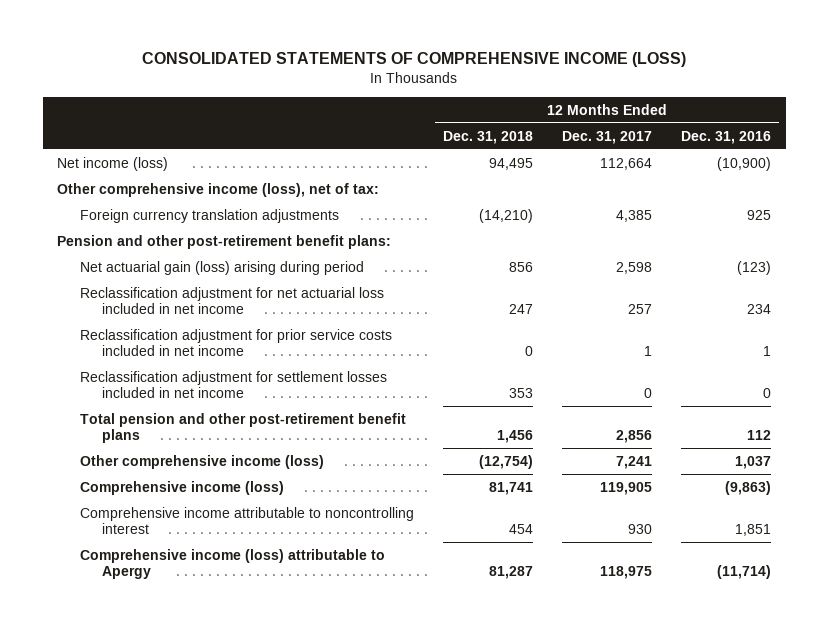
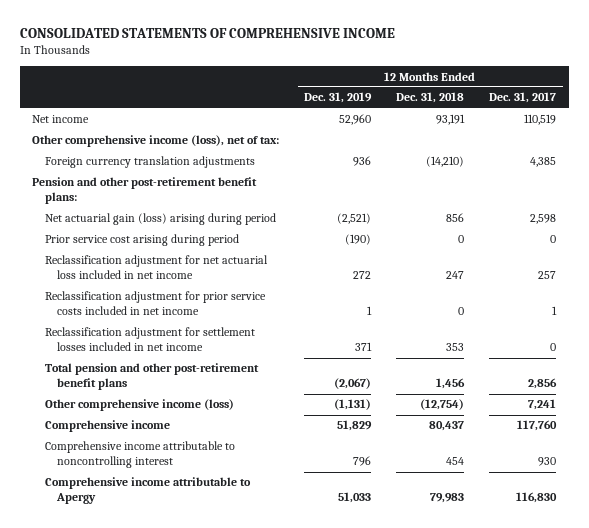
[142,52,687,68] CONSOLIDATED STATEMENTS OF COMPREHENSIVE INCOME (LOSS) -> [19,28,395,39] CONSOLIDATED STATEMENTS OF COMPREHENSIVE INCOME
[681,130,772,144] Dec. 31, 2016 -> none
none -> [304,92,373,104] Dec. 31, 2019
[57,156,169,171] Net income (loss) -> [32,115,90,124] Net income
[488,157,533,170] 94,495 -> [436,114,466,126] 93,191
[600,157,653,170] 112,664 -> [524,114,557,126] 110,519
none -> [44,234,239,247] Prior service cost arising during period
[79,480,284,495] Comprehensive income (loss) -> [44,420,170,433] Comprehensive income
[488,481,533,495] 81,741 -> [429,421,465,432] 80,437
[600,481,653,495] 119,905 -> [517,420,558,432] 117,760
[79,548,385,579] Comprehensive income (loss) attributable to Apergy -> [44,477,251,505] Comprehensive income attributable to Apergy
[488,565,533,579] 81,287 -> [430,493,465,504] 79,983
[600,565,653,579] 118,975 -> [516,492,558,504] 116,830

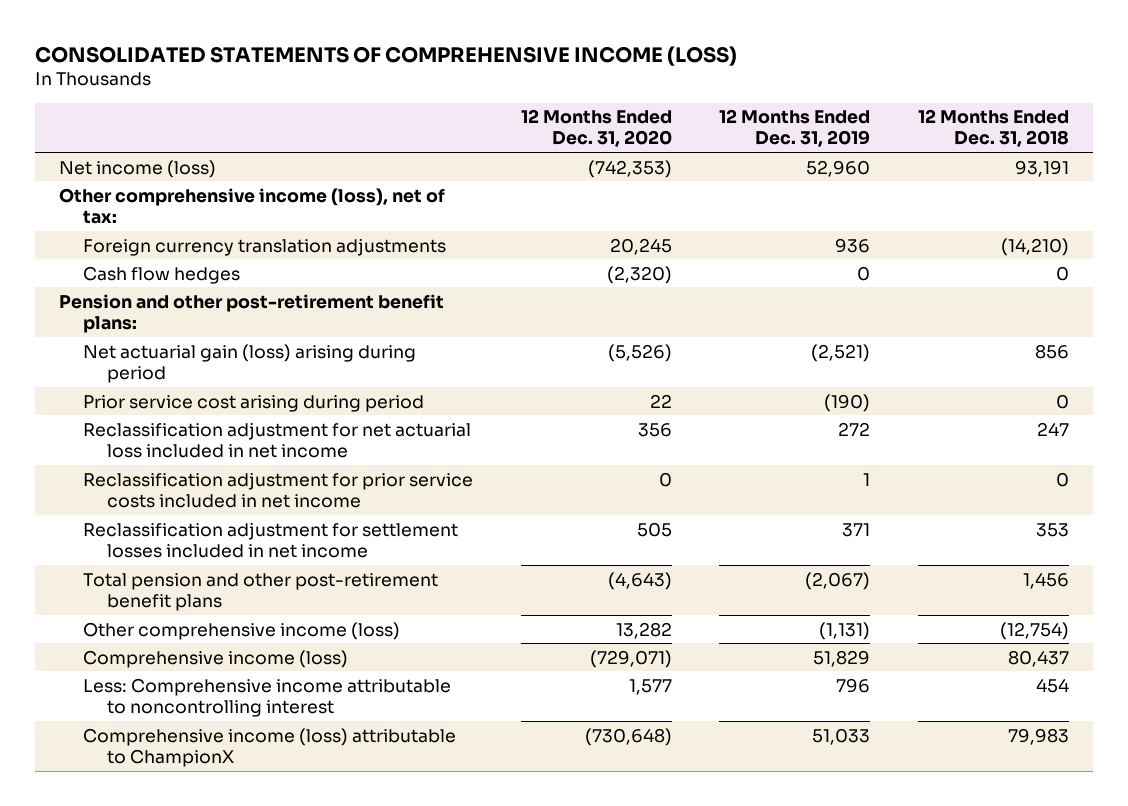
[19,28,395,39] CONSOLIDATED STATEMENTS OF COMPREHENSIVE INCOME -> [35,45,738,66] CONSOLIDATED STATEMENTS OF COMPREHENSIVE INCOME (LOSS)
[489,92,557,104] Dec. 31, 2017 -> none
none -> [520,109,672,148] 12 Months Ended Dec. 31, 2020
[32,115,90,124] Net income -> [58,159,216,178] Net income (loss)
none -> [82,265,240,284] Cash flow hedges
[44,420,170,433] Comprehensive income -> [82,649,348,668] Comprehensive income (loss)
[44,441,235,469] Comprehensive income attributable to noncontrolling interest -> [82,677,451,717] Less: Comprehensive income attributable to noncontrolling interest
[44,477,251,505] Comprehensive income attributable to Apergy -> [82,727,456,767] Comprehensive income (loss) attributable to ChampionX

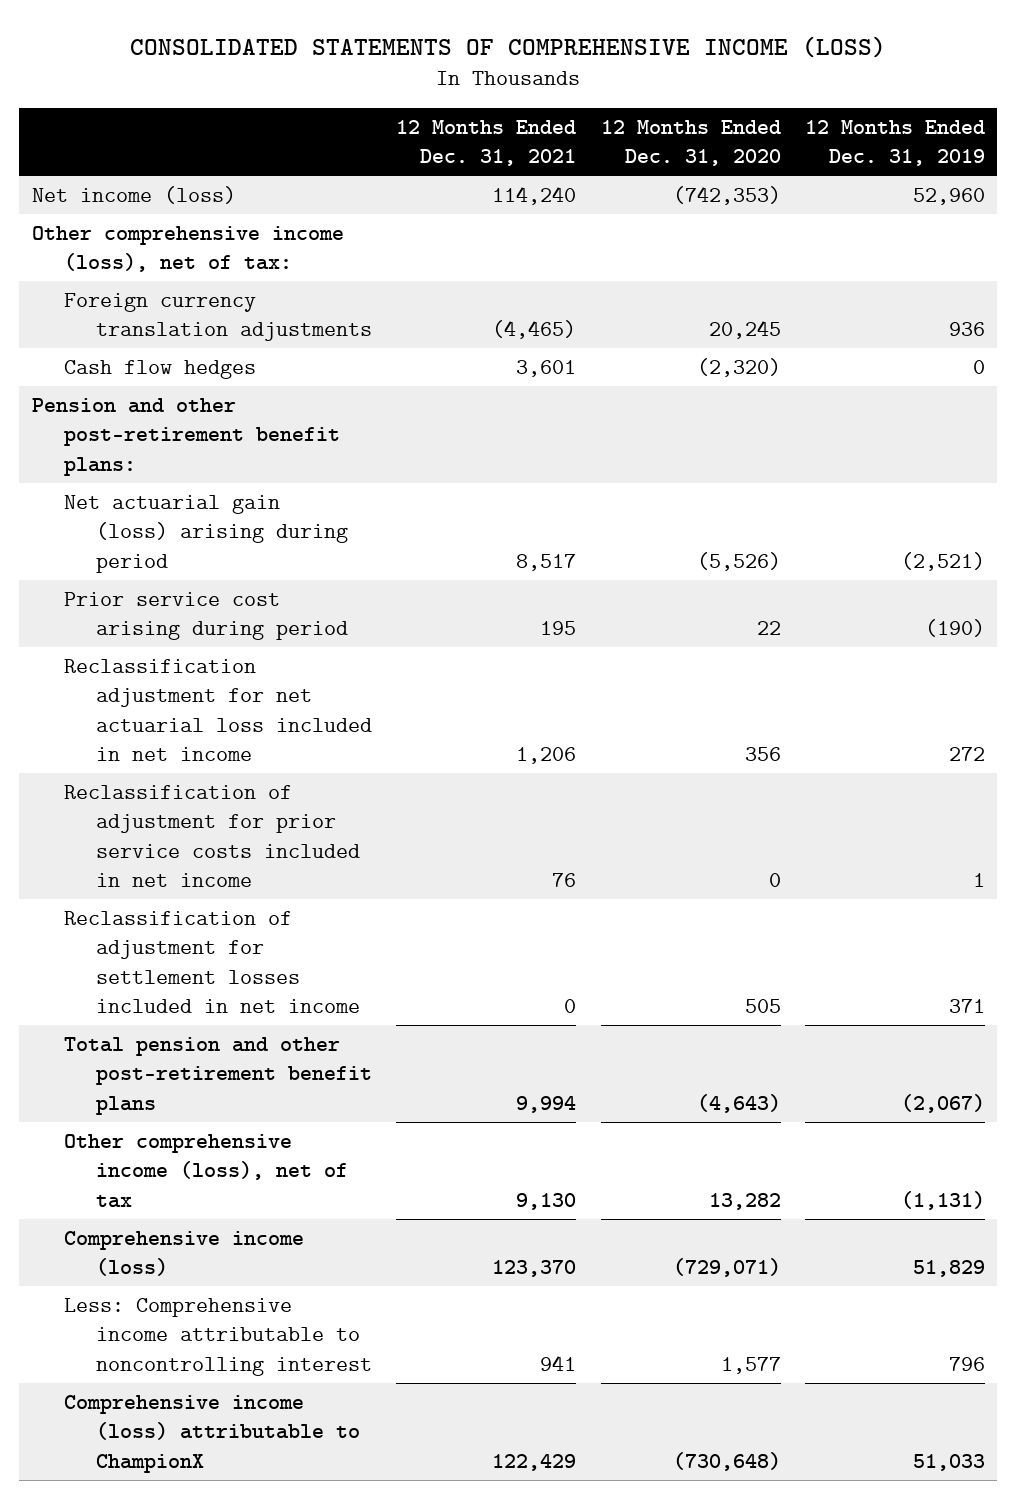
[917,109,1069,148] 12 Months Ended Dec. 31, 2018 -> none
none -> [396,119,577,167] 12 Months Ended Dec. 31, 2021
[82,471,473,508] Reclassification adjustment for prior service costs included in net income -> [63,784,361,888] Reclassification of adjustment for prior service costs included in net income
[82,521,458,558] Reclassification adjustment for settlement losses included in net income -> [63,910,361,1014] Reclassification of adjustment for settlement losses included in net income
[82,621,400,640] Other comprehensive income (loss) -> [63,1133,349,1208] Other comprehensive income (loss), net of tax

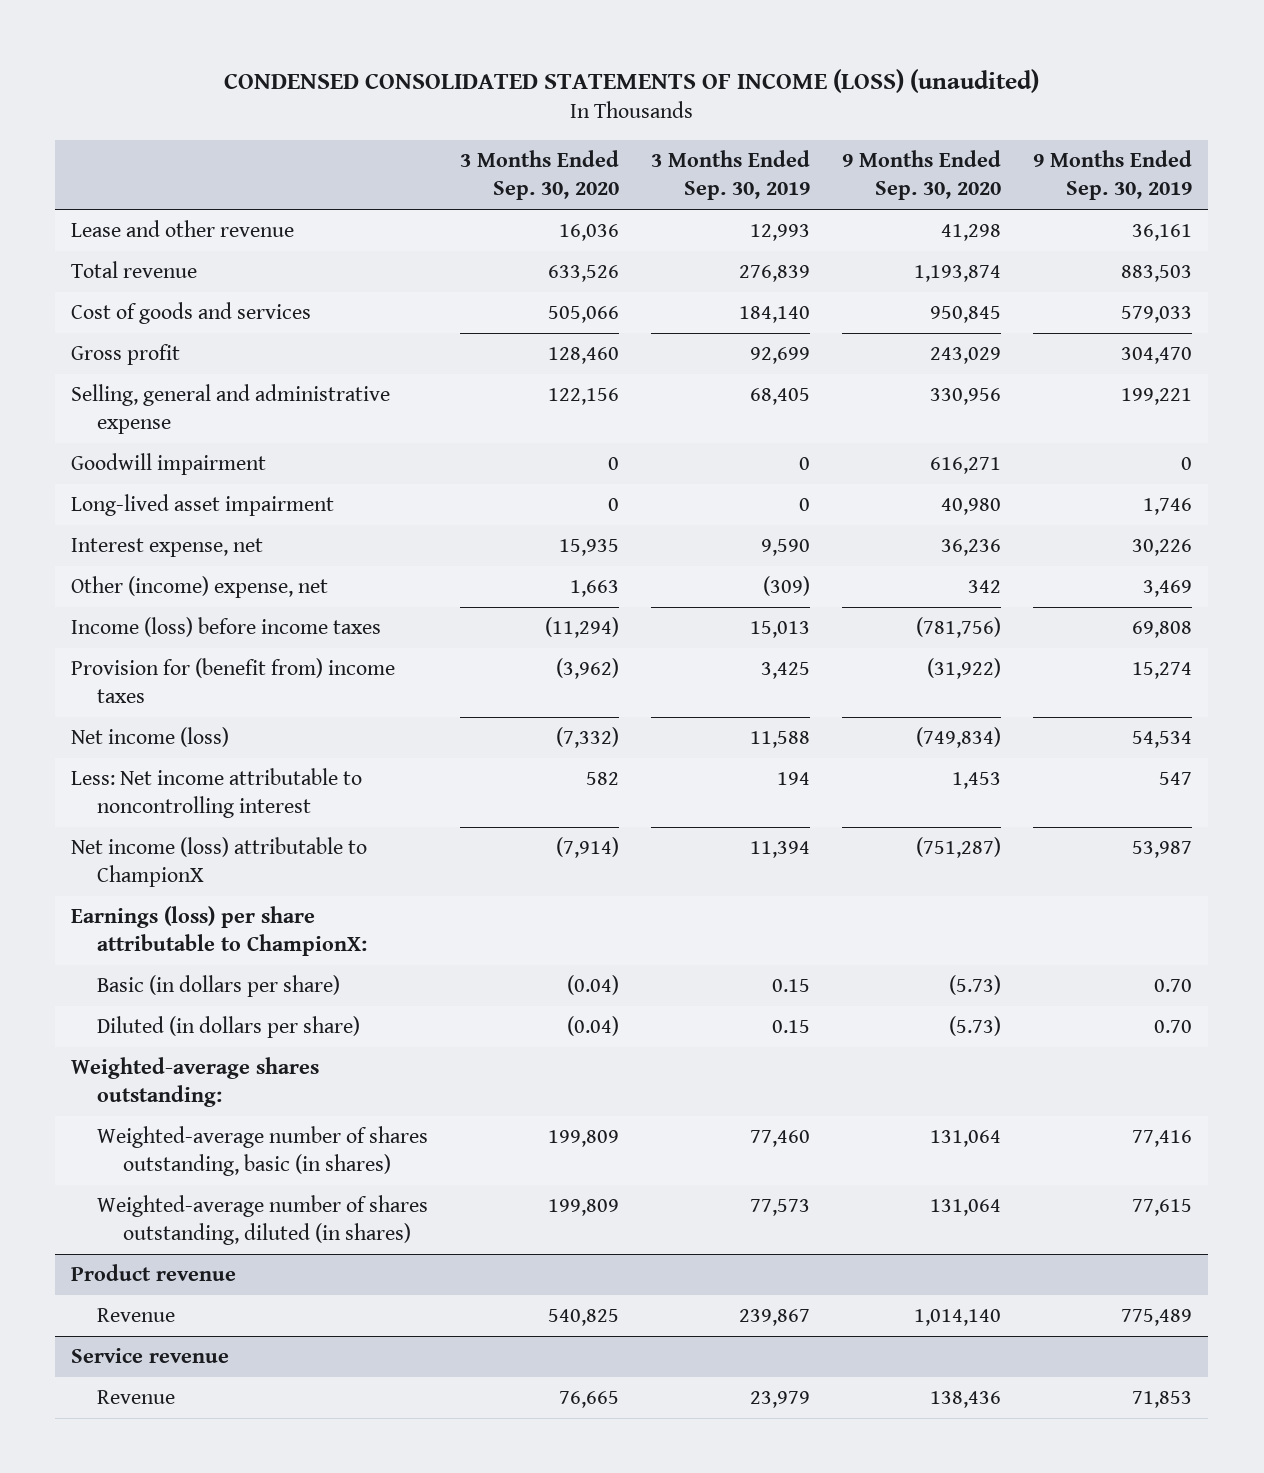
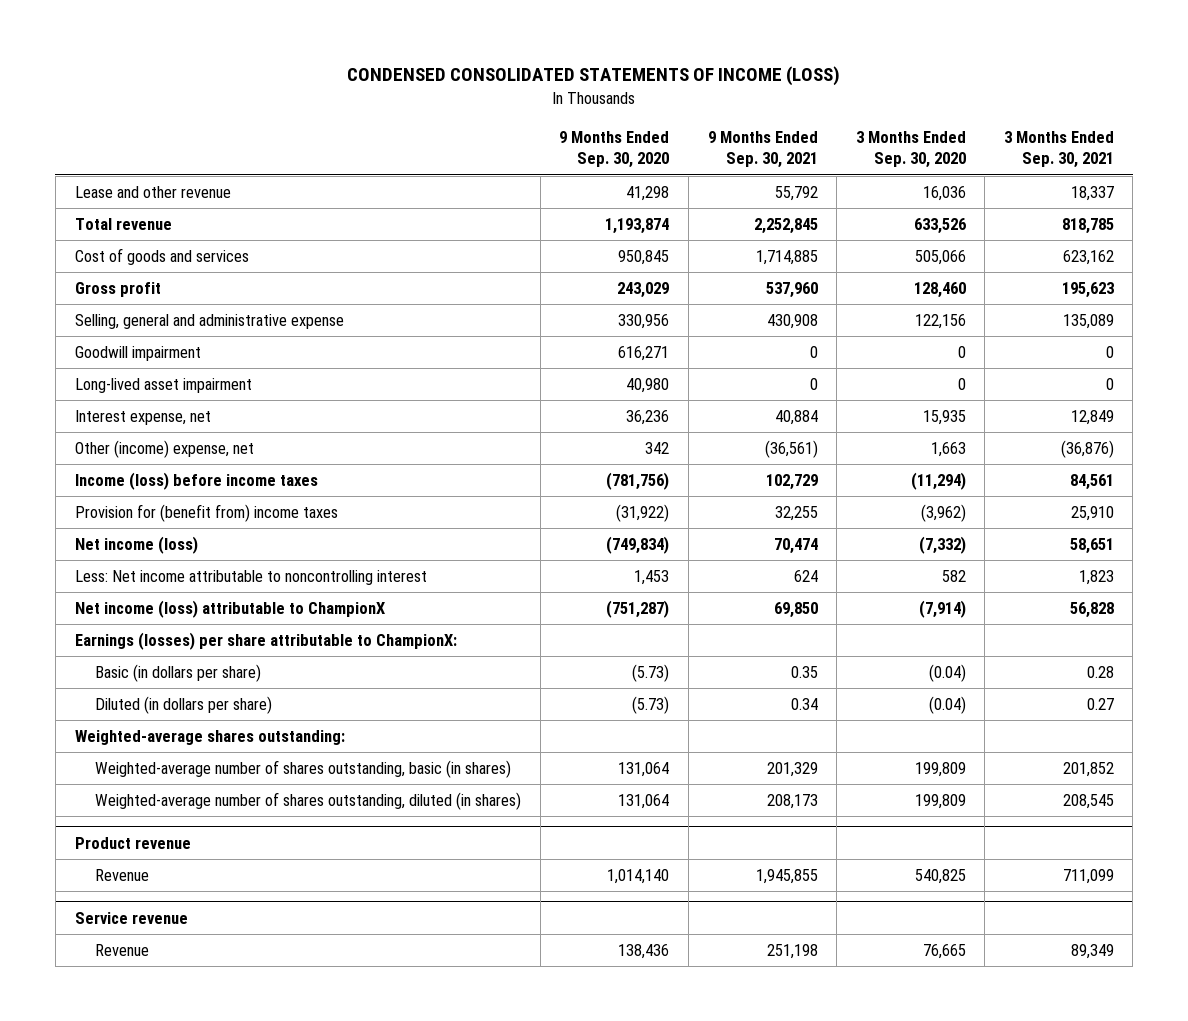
[223,68,1039,93] CONDENSED CONSOLIDATED STATEMENTS OF INCOME (LOSS) (unaudited) -> [347,66,841,87] CONDENSED CONSOLIDATED STATEMENTS OF INCOME (LOSS)
[651,150,811,201] 3 Months Ended Sep. 30, 2019 -> none
[1033,150,1193,201] 9 Months Ended Sep. 30, 2019 -> none
none -> [707,130,818,169] 9 Months Ended Sep. 30, 2021
none -> [1003,130,1114,169] 3 Months Ended Sep. 30, 2021
[71,906,368,957] Earnings (loss) per share attributable to ChampionX: -> [74,631,457,650] Earnings (losses) per share attributable to ChampionX:

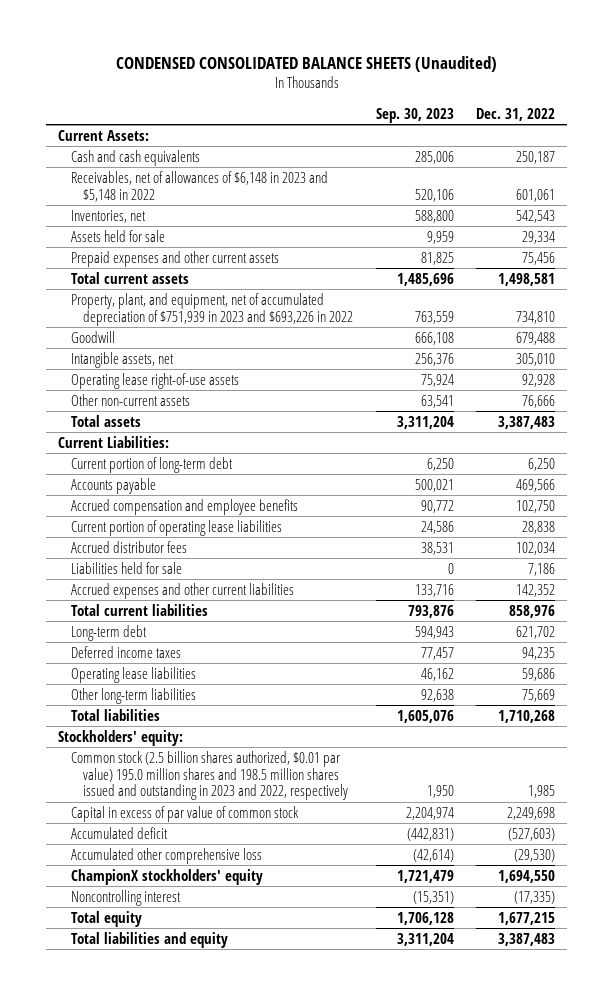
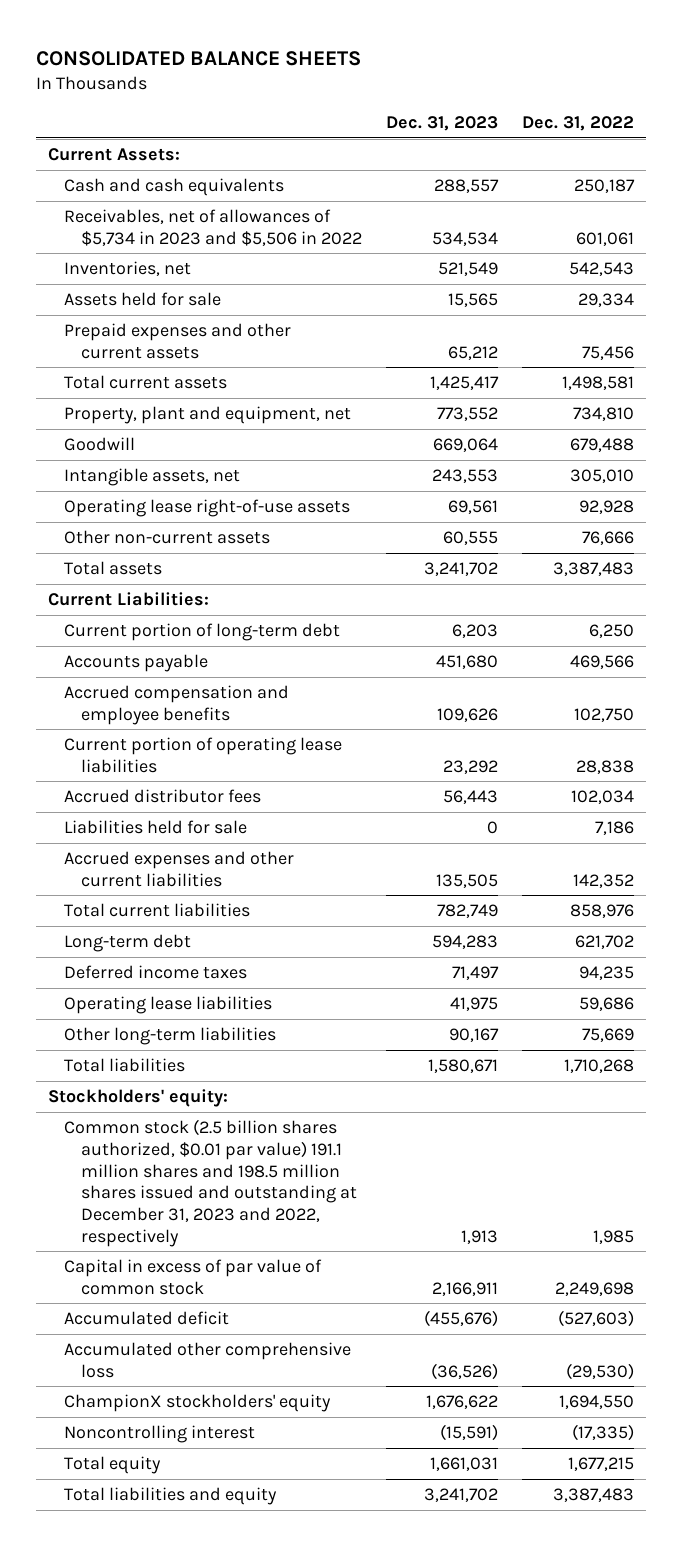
[115,55,497,72] CONDENSED CONSOLIDATED BALANCE SHEETS (Unaudited) -> [36,50,362,66] CONSOLIDATED BALANCE SHEETS
[375,107,454,123] Sep. 30, 2023 -> none
none -> [385,116,498,132] Dec. 31, 2023
[70,170,328,202] Receivables, net of allowances of $6,148 in 2023 and $5,148 in 2022 -> [64,209,362,246] Receivables, net of allowances of $5,734 in 2023 and $5,506 in 2022
[70,292,354,326] Property, plant, and equipment, net of accumulated depreciation of $751,939 in 2023 and $693,226 in 2022 -> [64,406,352,425] Property, plant and equipment, net
[70,750,349,801] Common stock (2.5 billion shares authorized, $0.01 par value) 195.0 million shares and 198.5 million shares issued and outstanding in 2023 and 2022, respectively -> [64,1119,357,1247] Common stock (2.5 billion shares authorized, $0.01 par value) 191.1 million shares and 198.5 million shares issued and outstanding at December 31, 2023 and 2022, respectively

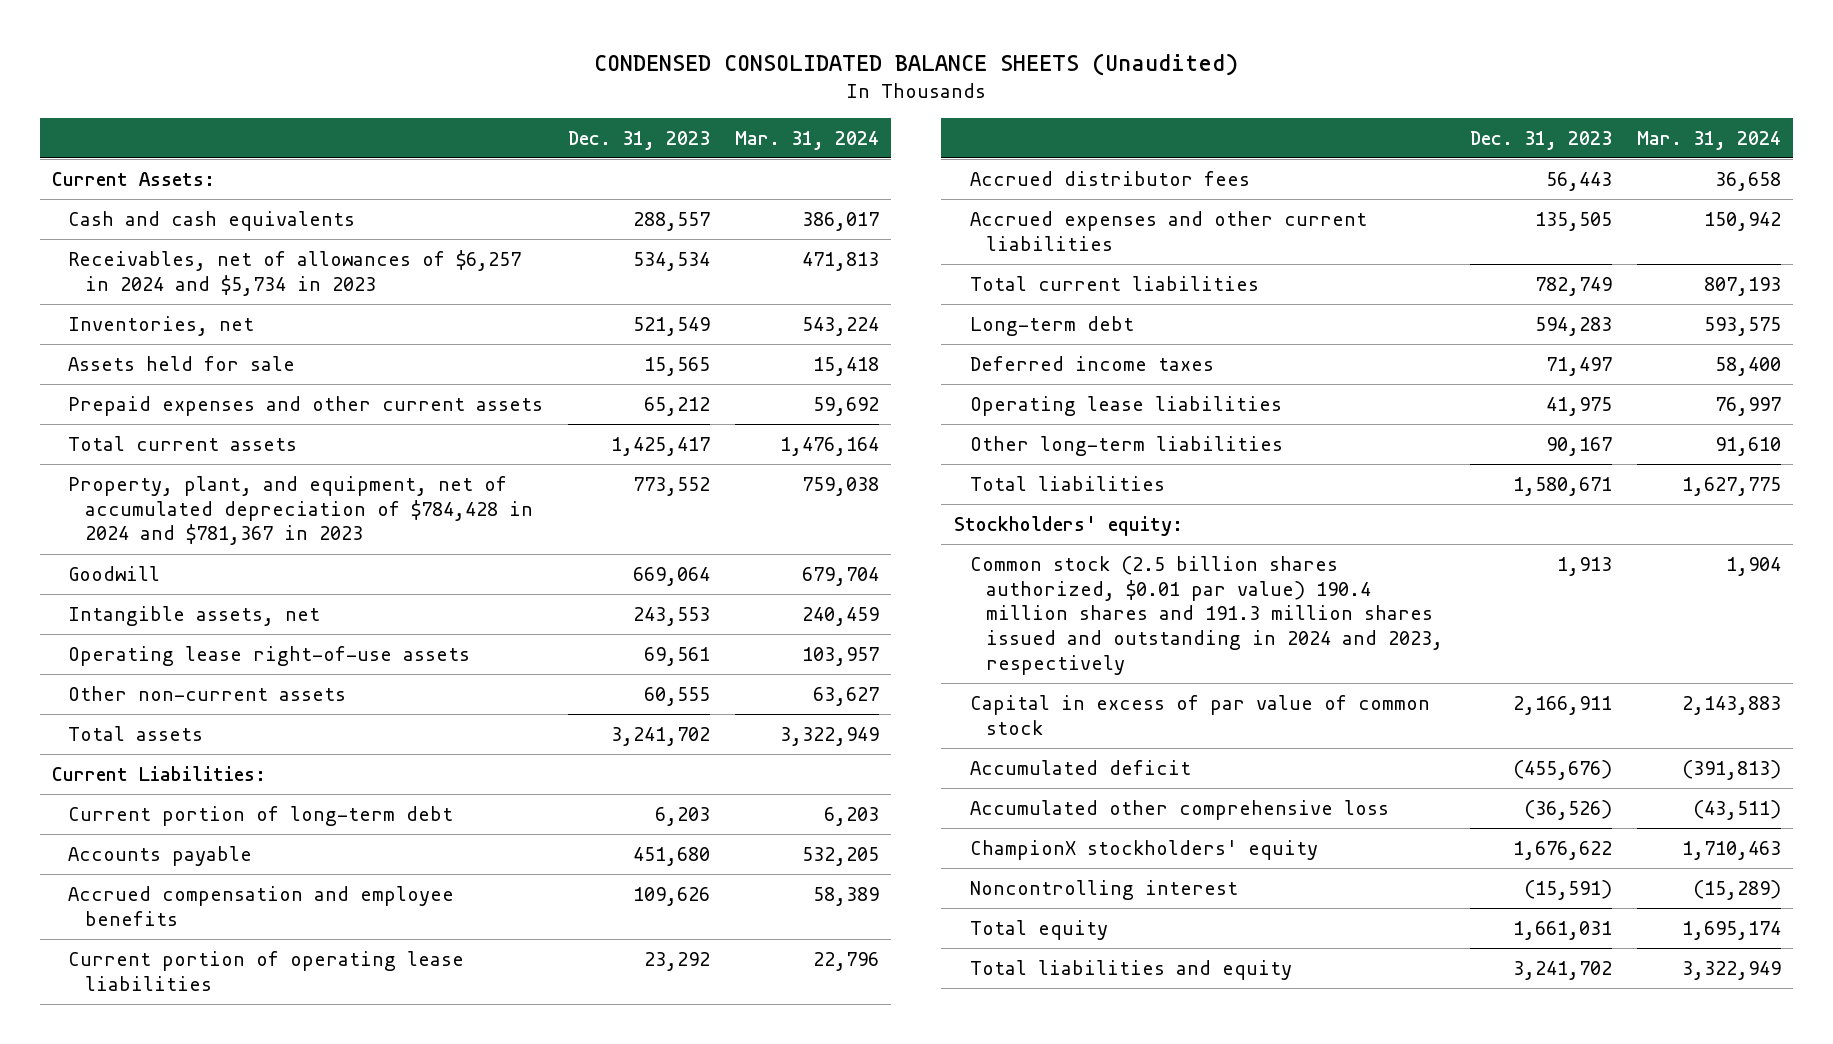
[36,50,362,66] CONSOLIDATED BALANCE SHEETS -> [594,52,1239,76] CONDENSED CONSOLIDATED BALANCE SHEETS (Unaudited)
[521,116,634,132] Dec. 31, 2022 -> none
none -> [735,130,880,150] Mar. 31, 2024
[64,209,362,246] Receivables, net of allowances of $5,734 in 2023 and $5,506 in 2022 -> [68,250,522,296] Receivables, net of allowances of $6,257 in 2024 and $5,734 in 2023
[64,406,352,425] Property, plant and equipment, net -> [68,476,533,546] Property, plant, and equipment, net of accumulated depreciation of $784,428 in 2024 and $781,367 in 2023
[64,820,248,835] Liabilities held for sale -> none
[64,1119,357,1247] Common stock (2.5 billion shares authorized, $0.01 par value) 191.1 million shares and 198.5 million shares issued and outstanding at December 31, 2023 and 2022, respectively -> [969,556,1444,675] Common stock (2.5 billion shares authorized, $0.01 par value) 190.4 million shares and 191.3 million shares issued and outstanding in 2024 and 2023, respectively

